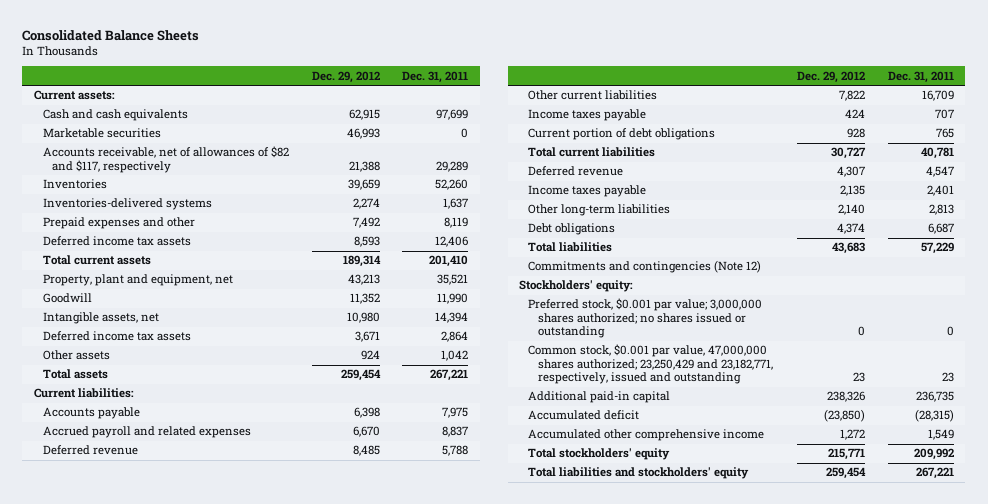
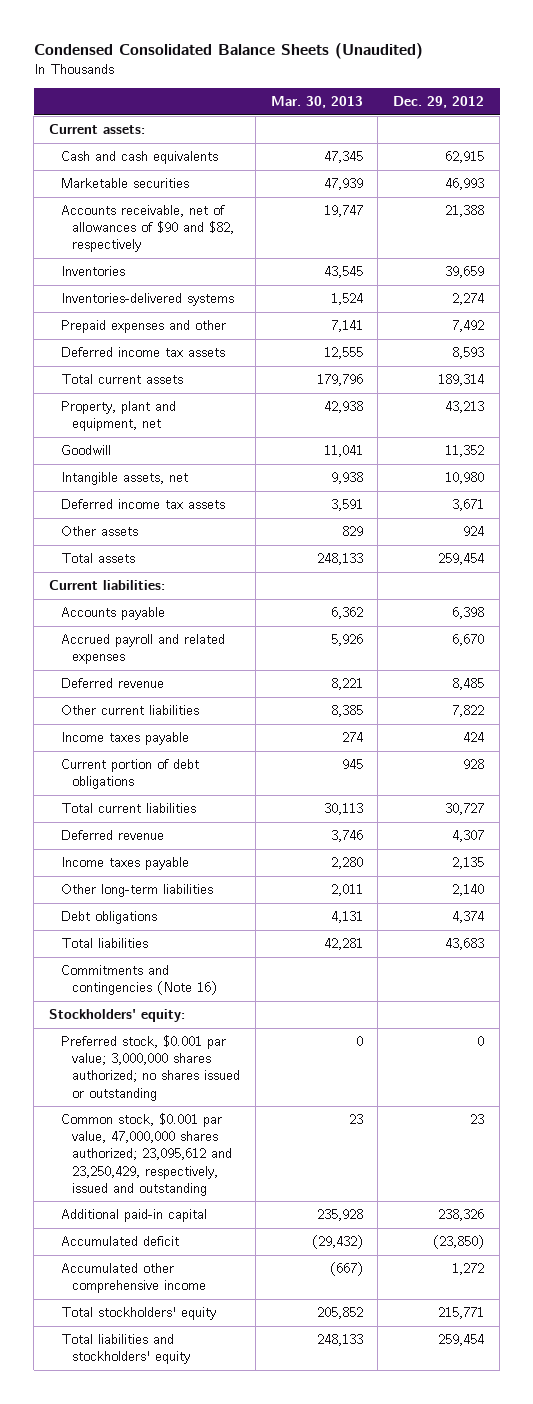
[22,29,200,41] Consolidated Balance Sheets -> [33,43,423,60] Condensed Consolidated Balance Sheets (Unaudited)
[402,70,469,83] Dec. 31, 2011 -> none
none -> [270,96,363,109] Mar. 30, 2013
[42,146,289,173] Accounts receivable, net of allowances of $82 and $117, respectively -> [60,205,235,253] Accounts receivable, net of allowances of $90 and $82, respectively
[528,260,762,274] Commitments and contingencies (Note 12) -> [60,965,218,996] Commitments and contingencies (Note 16)
[528,344,773,385] Common stock, $0.001 par value, 47,000,000 shares authorized; 23,250,429 and 23,182,771, respectively, issued and outstanding -> [60,1113,233,1196] Common stock, $0.001 par value, 47,000,000 shares authorized; 23,095,612 and 23,250,429, respectively, issued and outstanding

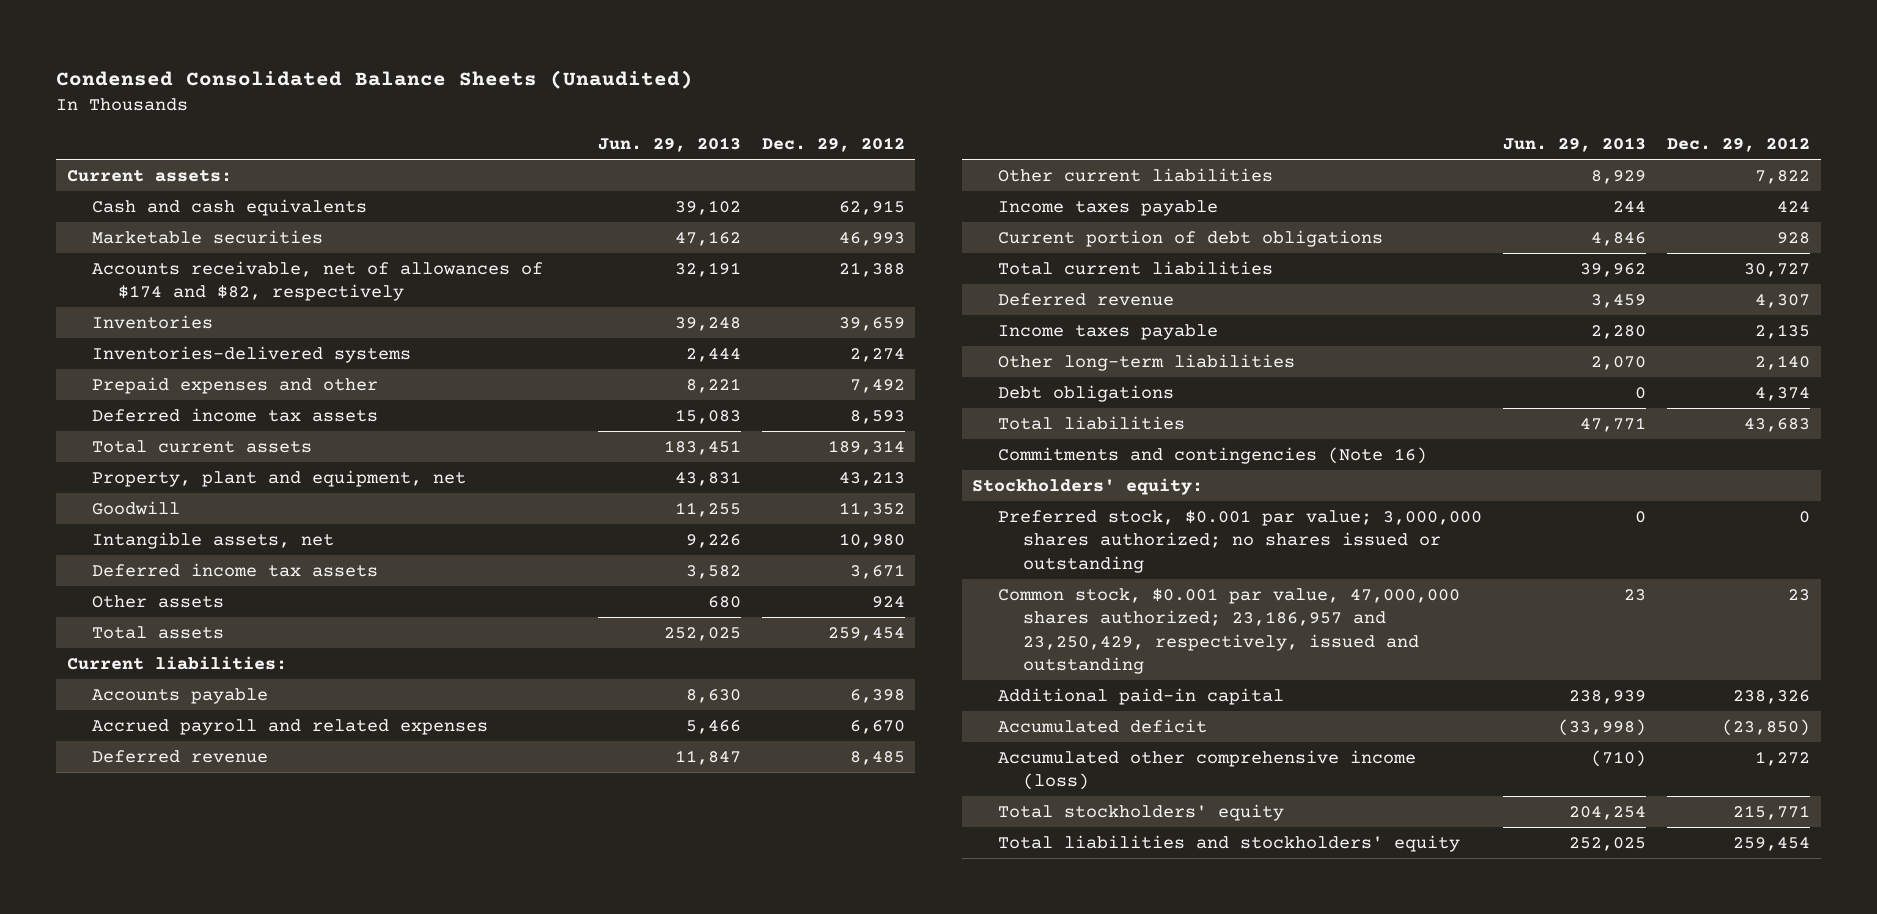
[270,96,363,109] Mar. 30, 2013 -> none
none -> [597,136,741,152] Jun. 29, 2013
[60,205,235,253] Accounts receivable, net of allowances of $90 and $82, respectively -> [92,260,544,302] Accounts receivable, net of allowances of $174 and $82, respectively
[60,1113,233,1196] Common stock, $0.001 par value, 47,000,000 shares authorized; 23,095,612 and 23,250,429, respectively, issued and outstanding -> [997,587,1460,675] Common stock, $0.001 par value, 47,000,000 shares authorized; 23,186,957 and 23,250,429, respectively, issued and outstanding
[60,1263,207,1294] Accumulated other comprehensive income -> [997,749,1416,791] Accumulated other comprehensive income (loss)

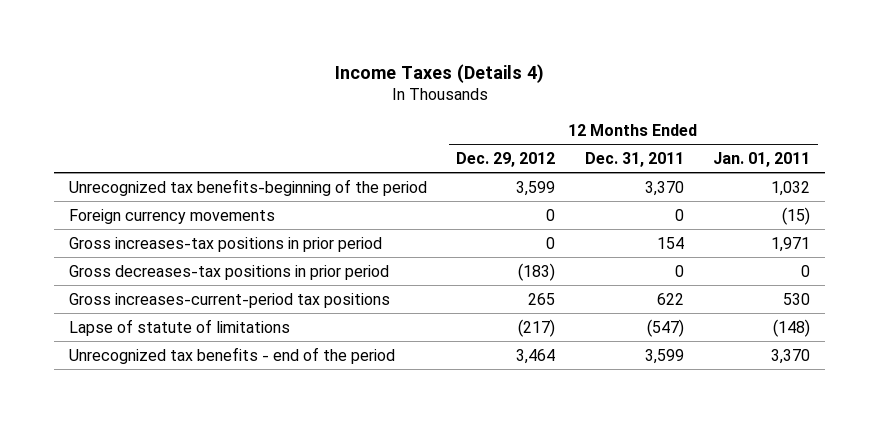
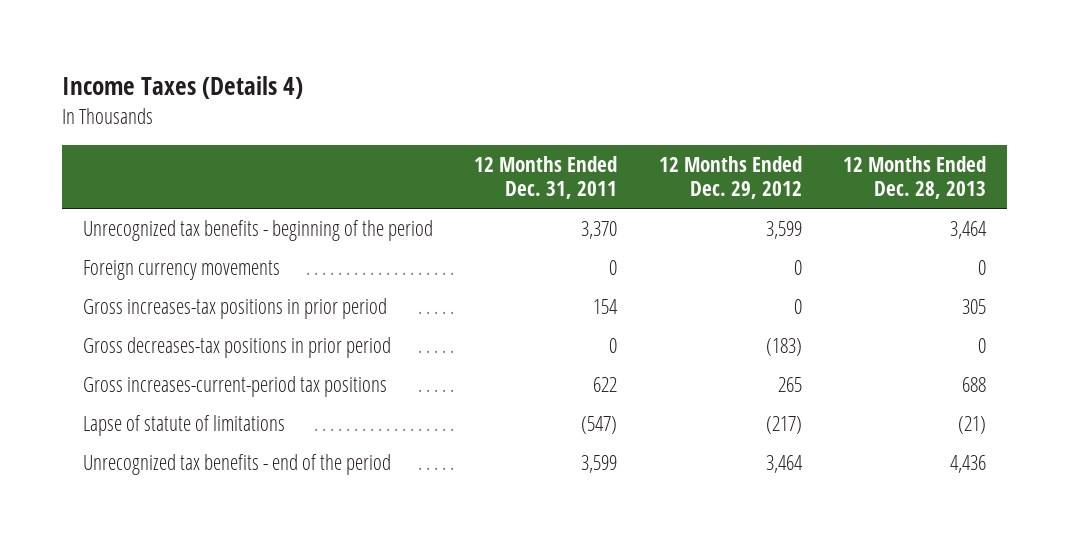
[713,151,811,167] Jan. 01, 2011 -> none
none -> [843,155,987,200] 12 Months Ended Dec. 28, 2013
[68,178,427,196] Unrecognized tax benefits-beginning of the period -> [83,219,434,241] Unrecognized tax benefits - beginning of the period

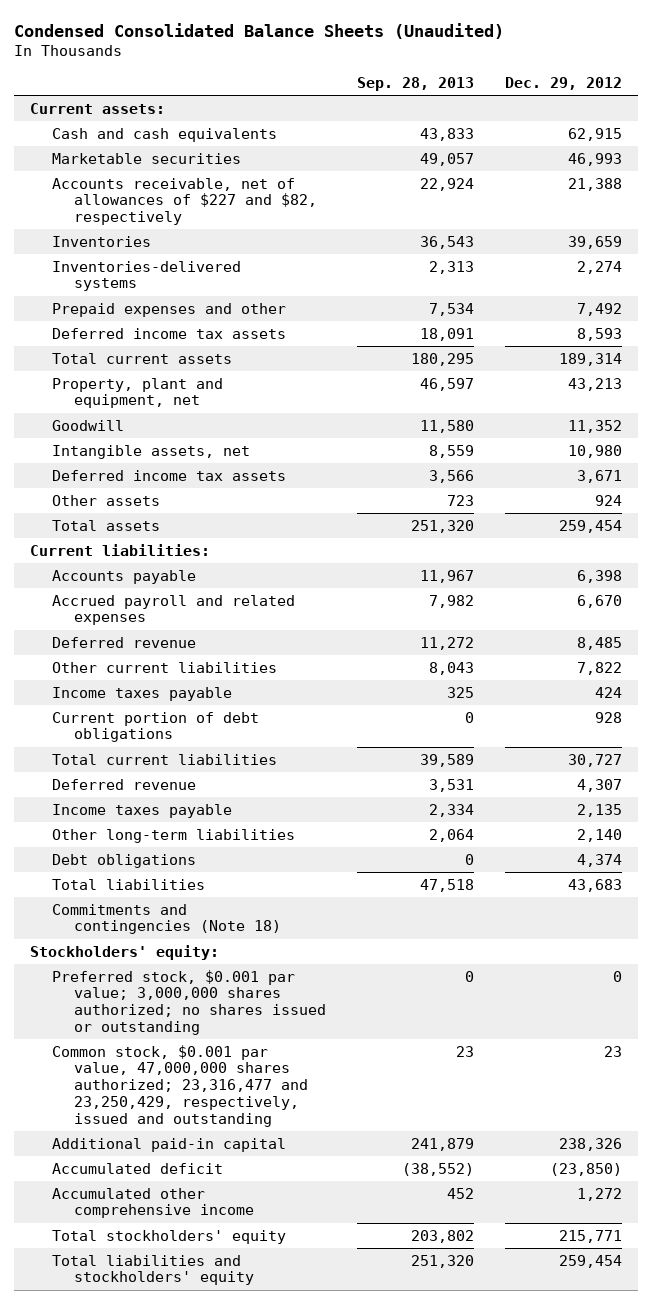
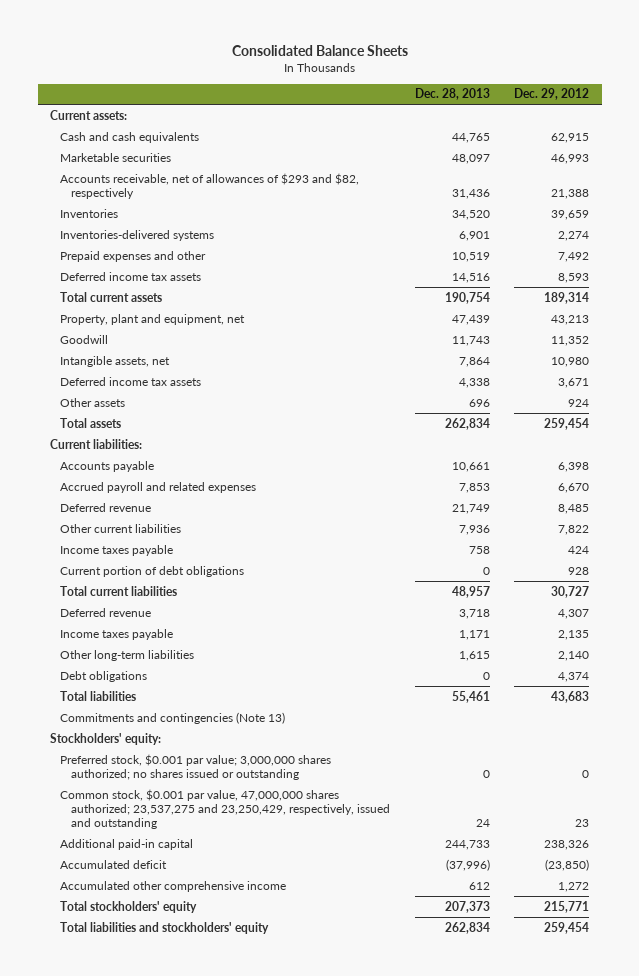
[14,22,505,39] Condensed Consolidated Balance Sheets (Unaudited) -> [231,44,408,56] Consolidated Balance Sheets
[357,77,475,92] Sep. 28, 2013 -> none
none -> [414,88,490,101] Dec. 28, 2013
[52,177,318,226] Accounts receivable, net of allowances of $227 and $82, respectively -> [60,172,360,199] Accounts receivable, net of allowances of $293 and $82, respectively
[52,903,282,935] Commitments and contingencies (Note 18) -> [60,711,286,724] Commitments and contingencies (Note 13)
[52,1044,309,1127] Common stock, $0.001 par value, 47,000,000 shares authorized; 23,316,477 and 23,250,429, respectively, issued and outstanding -> [60,788,390,829] Common stock, $0.001 par value, 47,000,000 shares authorized; 23,537,275 and 23,250,429, respectively, issued and outstanding

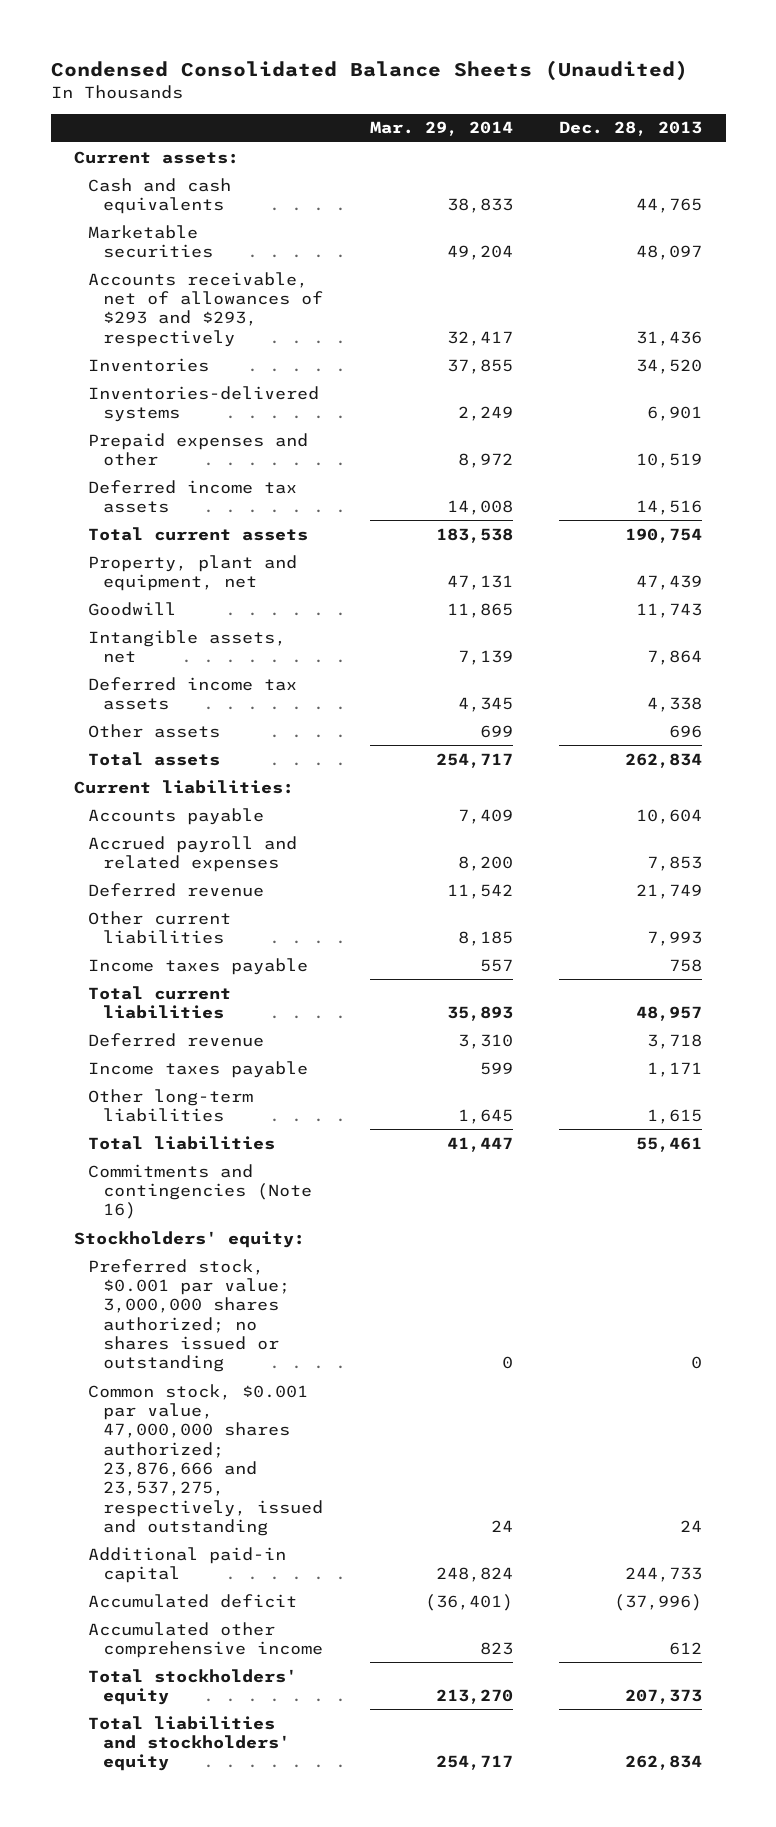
[231,44,408,56] Consolidated Balance Sheets -> [50,59,688,81] Condensed Consolidated Balance Sheets (Unaudited)
[514,88,590,101] Dec. 29, 2012 -> none
none -> [369,121,513,137] Mar. 29, 2014
[60,172,360,199] Accounts receivable, net of allowances of $293 and $82, respectively -> [88,271,323,347] Accounts receivable, net of allowances of $293 and $293, respectively
[451,461,490,472] 10,661 -> [636,808,703,824] 10,604
[458,524,490,535] 7,936 -> [647,930,703,946] 7,993
[60,565,245,577] Current portion of debt obligations -> none
[60,670,148,682] Debt obligations -> none
[60,711,286,724] Commitments and contingencies (Note 13) -> [88,1163,312,1220] Commitments and contingencies (Note 16)
[60,788,390,829] Common stock, $0.001 par value, 47,000,000 shares authorized; 23,537,275 and 23,250,429, respectively, issued and outstanding -> [88,1383,323,1537] Common stock, $0.001 par value, 47,000,000 shares authorized; 23,876,666 and 23,537,275, respectively, issued and outstanding

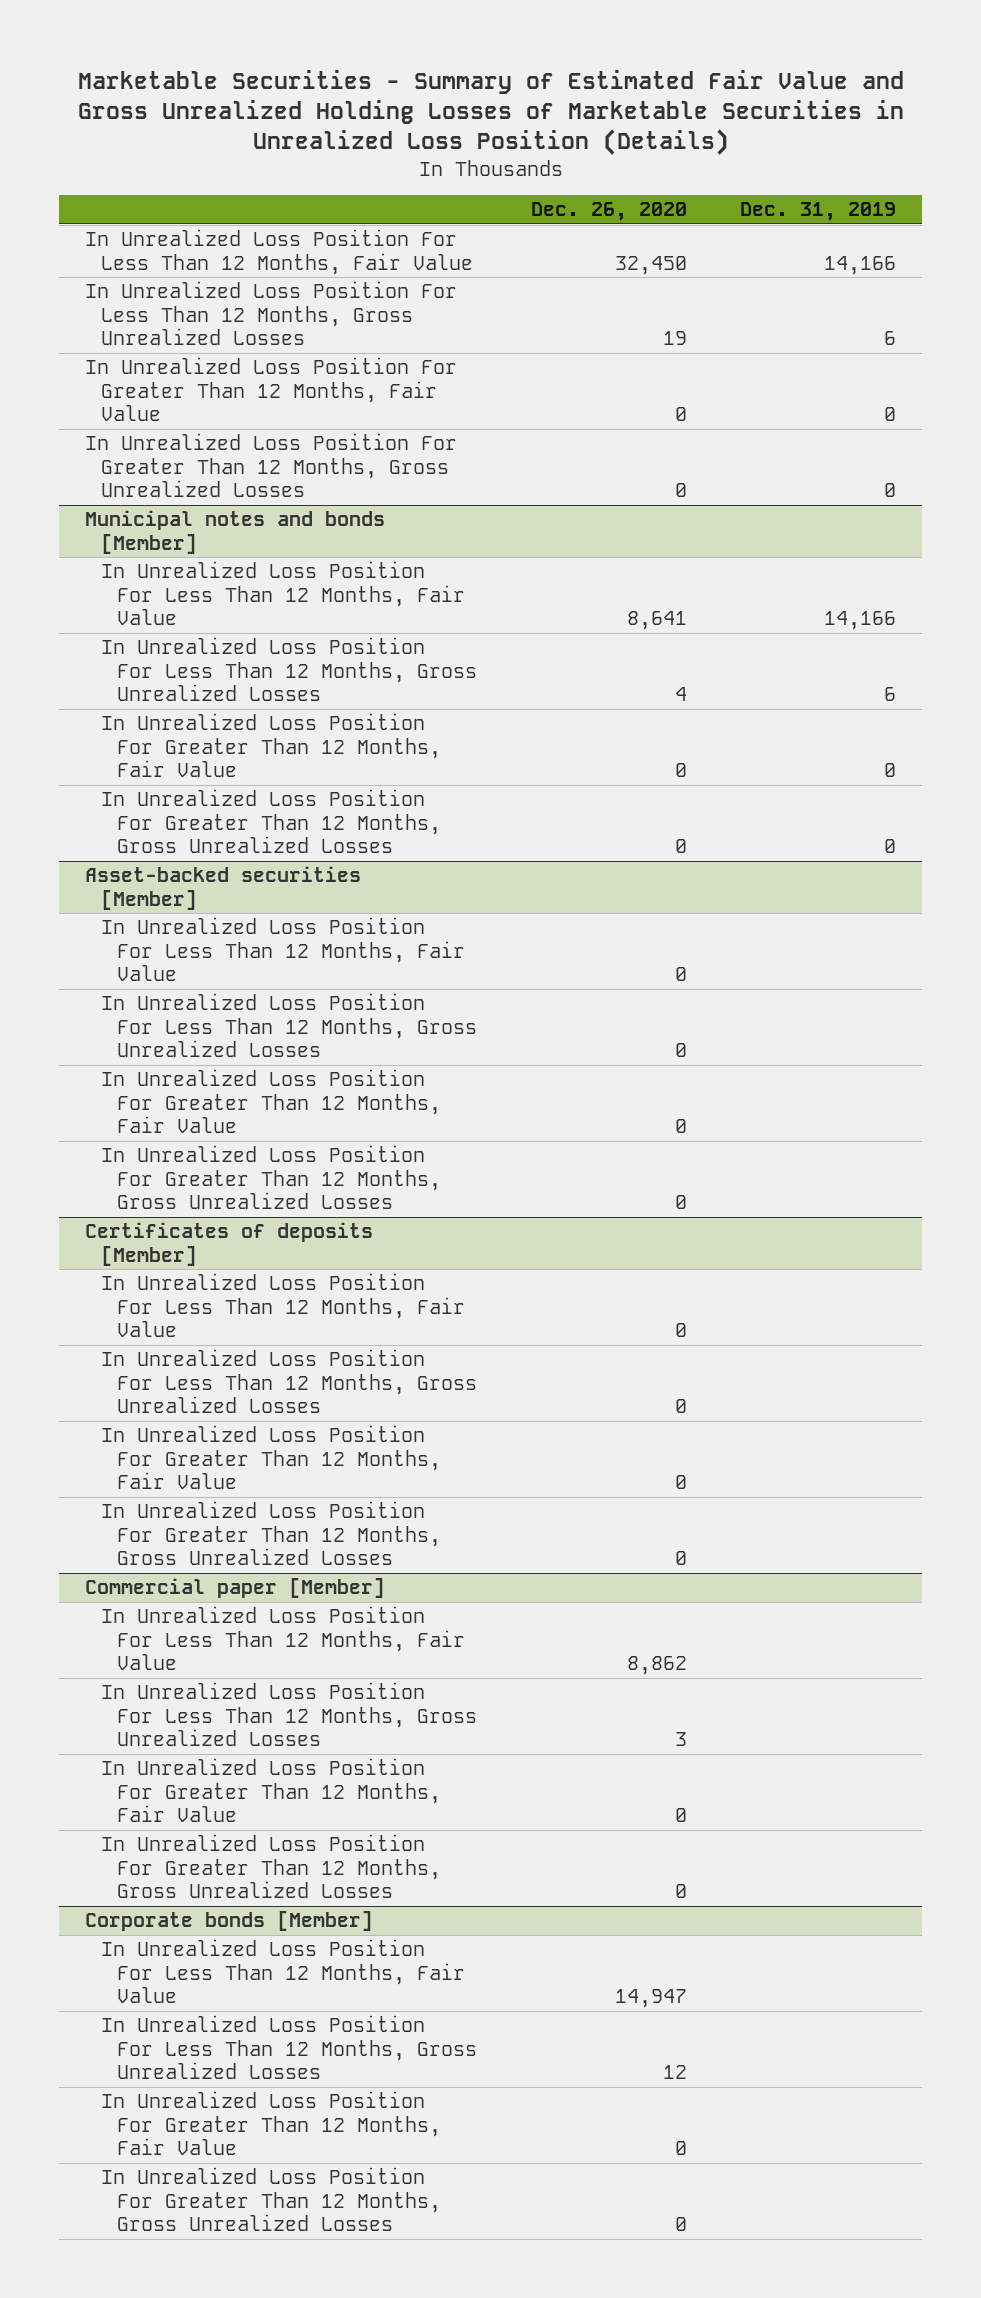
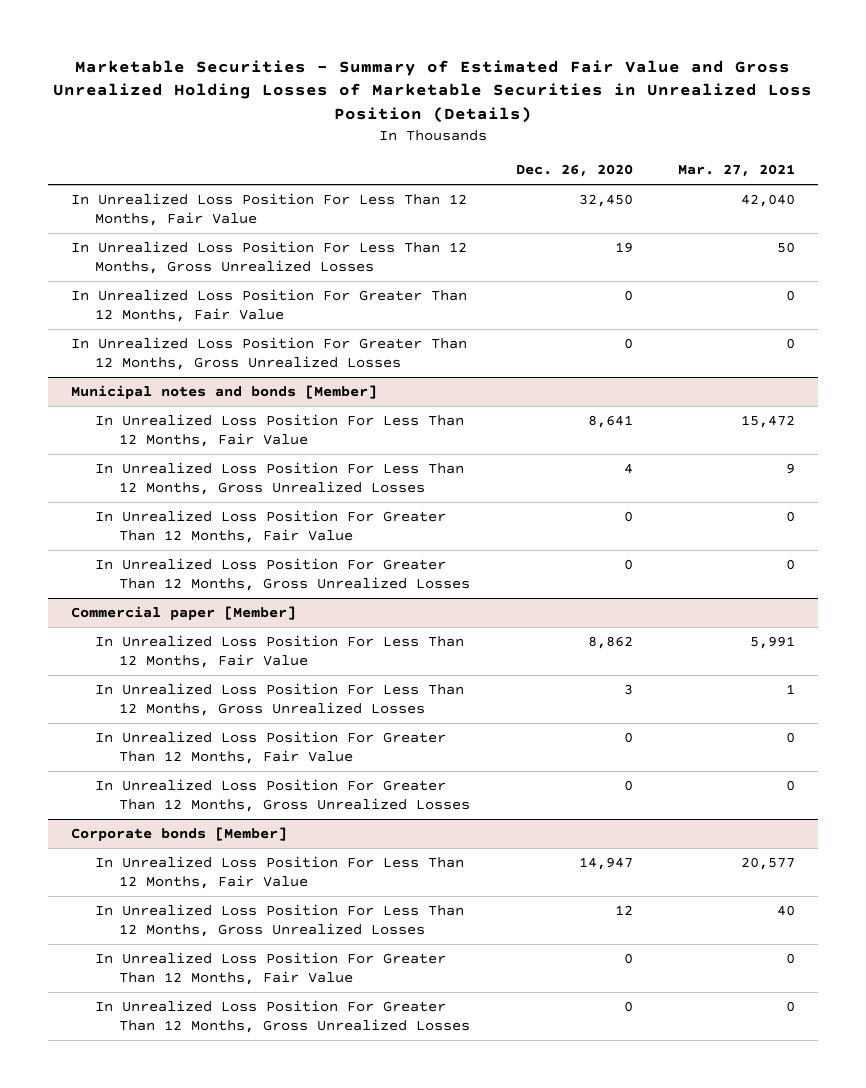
[739,202,896,222] Dec. 31, 2019 -> none
none -> [678,164,796,178] Mar. 27, 2021
[85,866,362,910] Asset-backed securities [Member] -> none
[101,917,466,982] In Unrealized Loss Position For Less Than 12 Months, Fair Value -> none
[101,993,478,1058] In Unrealized Loss Position For Less Than 12 Months, Gross Unrealized Losses -> none
[101,1069,442,1134] In Unrealized Loss Position For Greater Than 12 Months, Fair Value -> none
[101,1145,442,1210] In Unrealized Loss Position For Greater Than 12 Months, Gross Unrealized Losses -> none
[85,1222,374,1266] Certificates of deposits [Member] -> none
[101,1273,466,1338] In Unrealized Loss Position For Less Than 12 Months, Fair Value -> none
[101,1349,478,1414] In Unrealized Loss Position For Less Than 12 Months, Gross Unrealized Losses -> none
[101,1425,442,1490] In Unrealized Loss Position For Greater Than 12 Months, Fair Value -> none
[101,1501,442,1566] In Unrealized Loss Position For Greater Than 12 Months, Gross Unrealized Losses -> none

